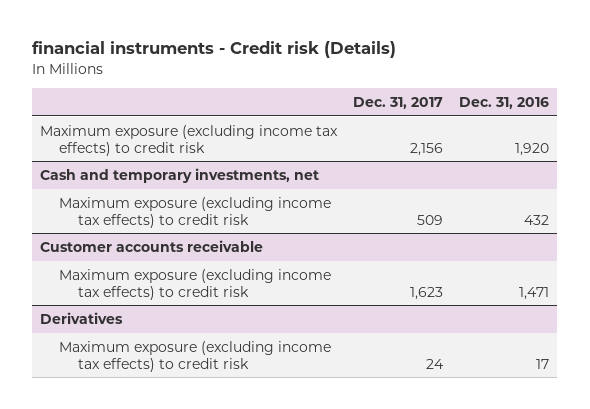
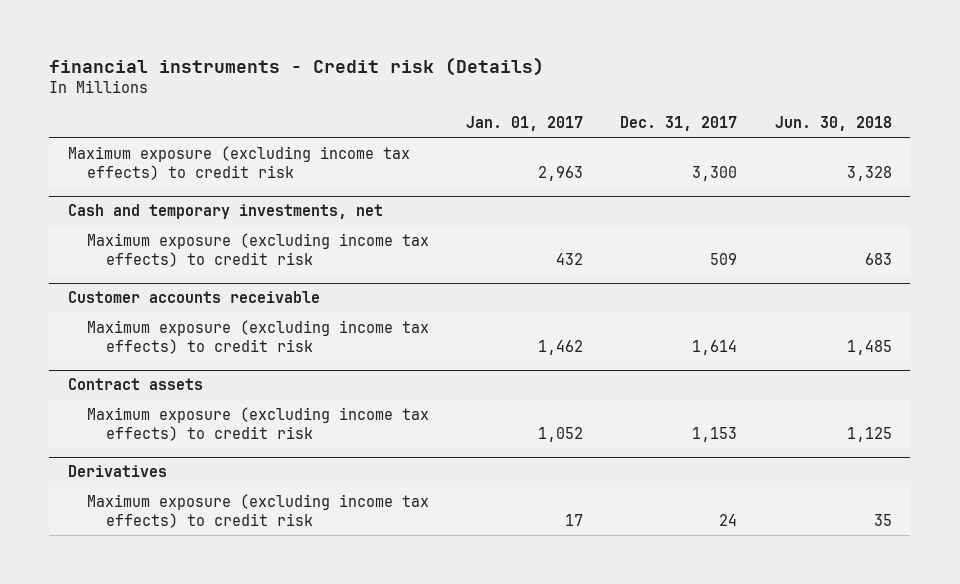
[459,96,550,109] Dec. 31, 2016 -> none
none -> [466,116,584,132] Jan. 01, 2017
none -> [774,116,892,132] Jun. 30, 2018
[410,142,444,156] 2,156 -> [692,165,738,181] 3,300
[410,286,444,300] 1,623 -> [692,339,738,355] 1,614
none -> [67,378,203,391] Contract assets
none -> [86,407,429,441] Maximum exposure (excluding income tax effects) to credit risk

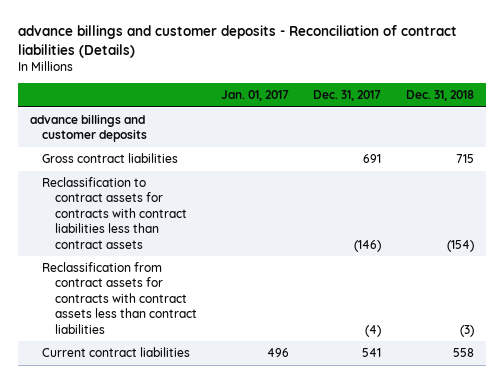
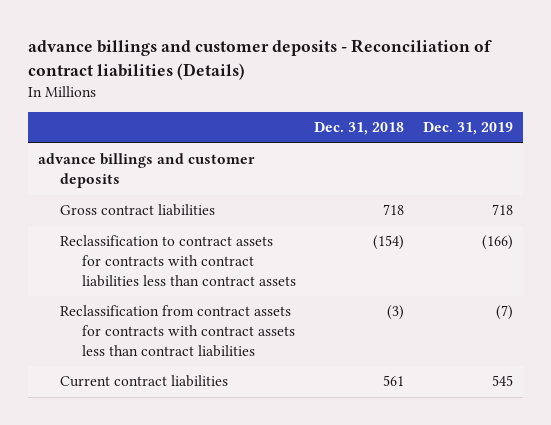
[221,89,290,101] Jan. 01, 2017 -> none
[313,89,382,101] Dec. 31, 2017 -> none
none -> [423,122,514,136] Dec. 31, 2019
[455,154,474,164] 715 -> [383,204,405,216] 718
[452,348,474,358] 558 -> [383,375,405,387] 561

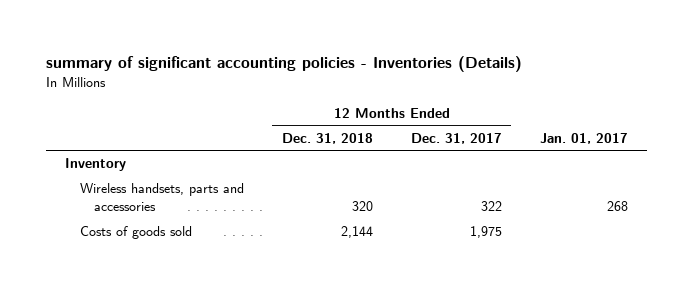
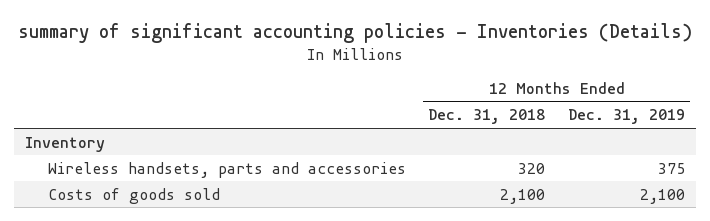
[410,132,502,144] Dec. 31, 2017 -> none
[539,132,628,144] Jan. 01, 2017 -> none
none -> [567,109,685,125] Dec. 31, 2019
[340,226,373,239] 2,144 -> [500,188,546,204] 2,100

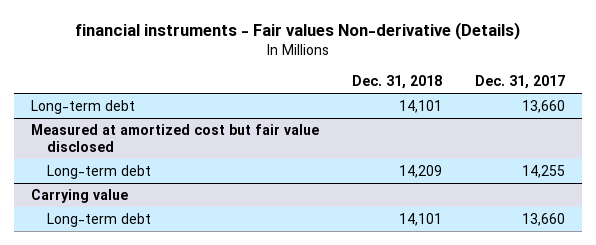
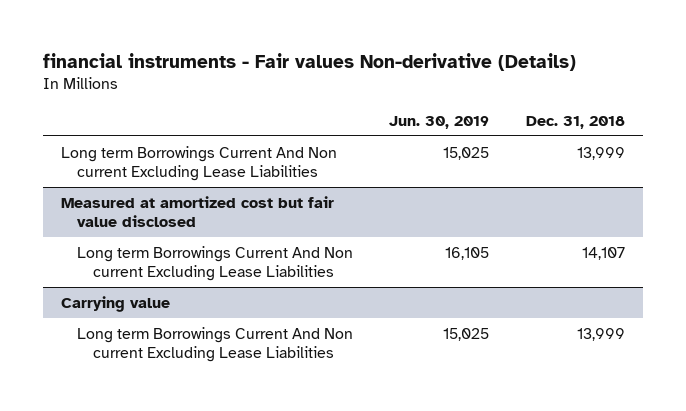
[475,75,566,90] Dec. 31, 2017 -> none
none -> [389,115,490,129] Jun. 30, 2019
[30,100,135,115] Long-term debt -> none
none -> [61,145,338,182] Long term Borrowings Current And Non current Excluding Lease Liabilities
[46,165,151,180] Long-term debt -> none
none -> [76,245,353,282] Long term Borrowings Current And Non current Excluding Lease Liabilities
[46,213,151,228] Long-term debt -> none
none -> [76,326,353,363] Long term Borrowings Current And Non current Excluding Lease Liabilities

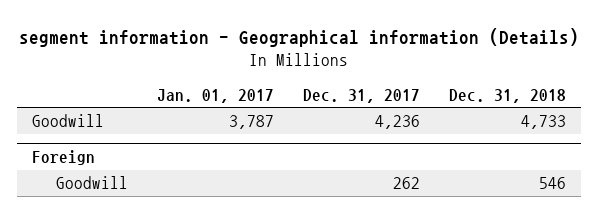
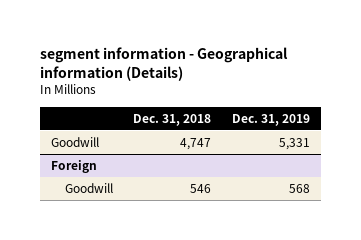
[157,88,275,103] Jan. 01, 2017 -> none
[303,88,421,103] Dec. 31, 2017 -> none
none -> [232,113,311,126] Dec. 31, 2019
[521,115,567,130] 4,733 -> [180,138,212,151] 4,747

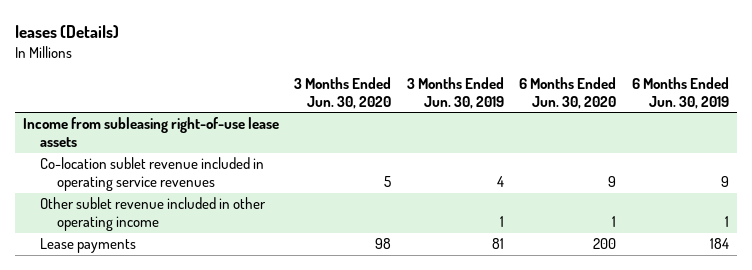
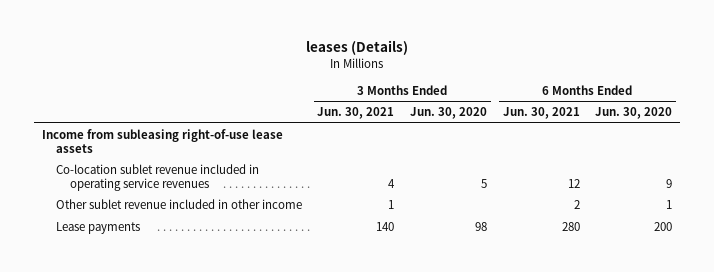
[406,77,504,109] 3 Months Ended Jun. 30, 2019 -> none
[632,77,730,109] 6 Months Ended Jun. 30, 2019 -> none
none -> [317,107,395,120] Jun. 30, 2021
none -> [502,107,580,120] Jun. 30, 2021
[40,197,267,231] Other sublet revenue included in other operating income -> [55,199,302,210] Other sublet revenue included in other income

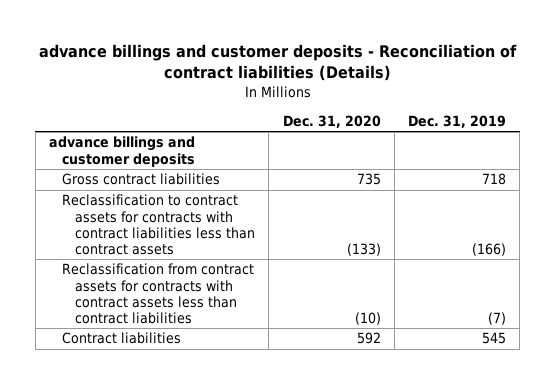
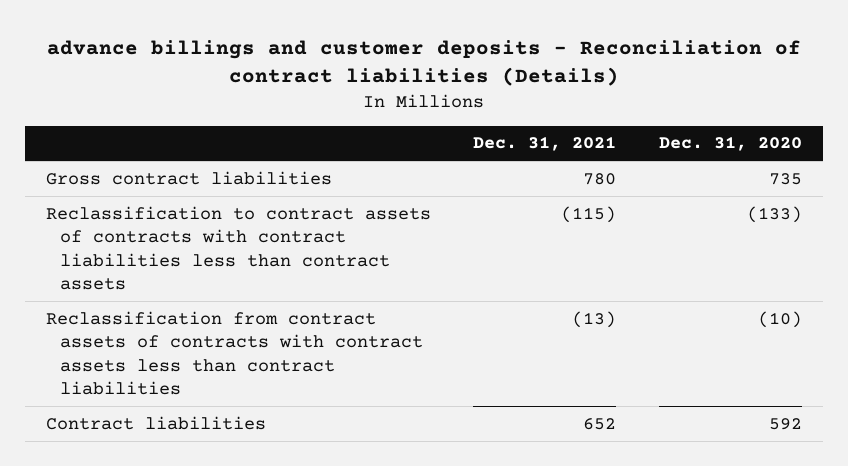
[408,114,507,128] Dec. 31, 2019 -> none
none -> [473,136,617,152] Dec. 31, 2021
[49,136,196,167] advance billings and customer deposits -> none
[62,194,256,256] Reclassification to contract assets for contracts with contract liabilities less than contract assets -> [46,205,432,291] Reclassification to contract assets of contracts with contract liabilities less than contract assets
[62,263,255,325] Reclassification from contract assets for contracts with contract assets less than contract liabilities -> [46,310,423,396] Reclassification from contract assets of contracts with contract assets less than contract liabilities

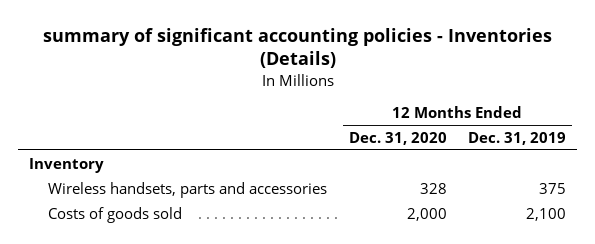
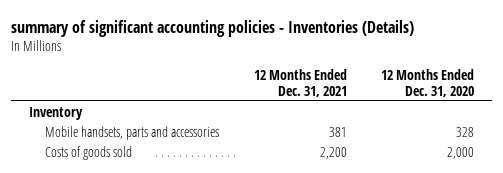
[468,131,567,145] Dec. 31, 2019 -> none
none -> [253,68,347,97] 12 Months Ended Dec. 31, 2021
[48,181,328,198] Wireless handsets, parts and accessories -> [44,125,219,140] Mobile handsets, parts and accessories

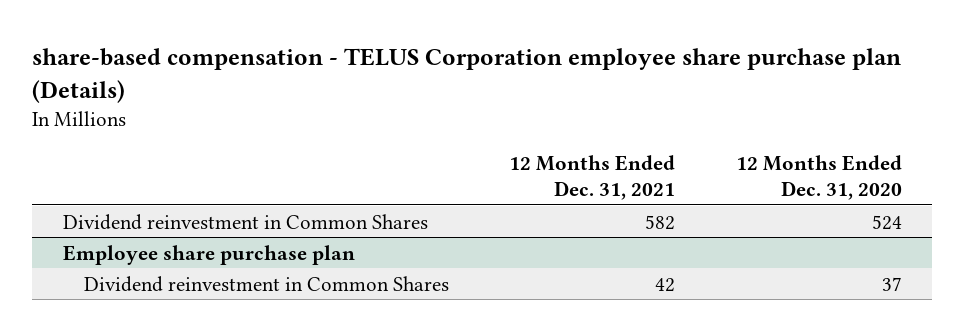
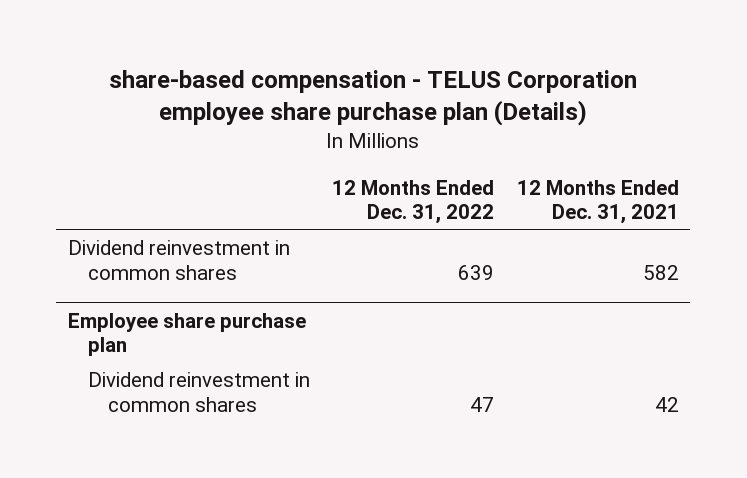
[735,155,902,201] 12 Months Ended Dec. 31, 2020 -> none
none -> [332,179,495,224] 12 Months Ended Dec. 31, 2022
[62,213,428,230] Dividend reinvestment in Common Shares -> [67,240,290,280] Dividend reinvestment in common shares
[83,275,449,292] Dividend reinvestment in Common Shares -> [87,372,310,412] Dividend reinvestment in common shares

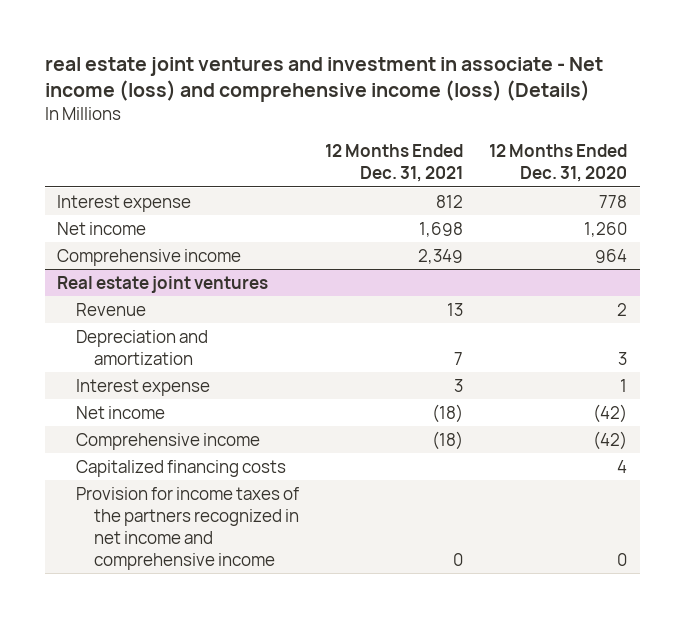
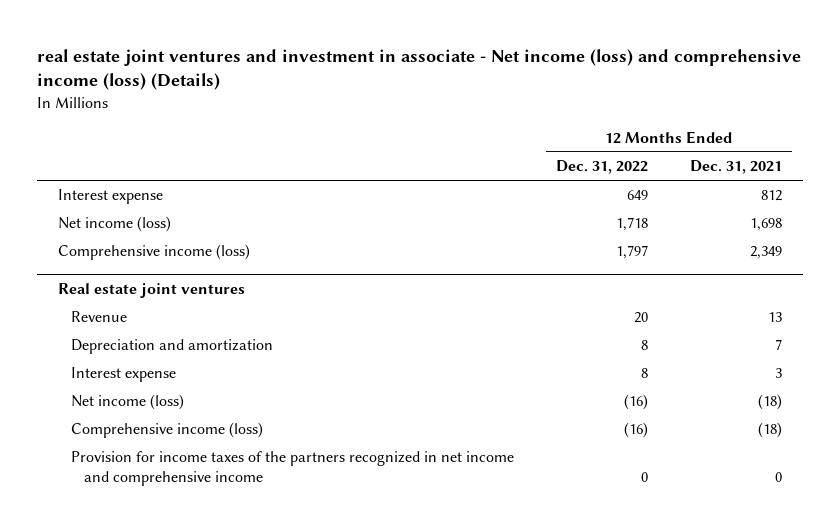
[488,144,627,183] 12 Months Ended Dec. 31, 2020 -> none
none -> [556,160,649,175] Dec. 31, 2022
[57,221,147,235] Net income -> [58,216,172,233] Net income (loss)
[57,248,242,266] Comprehensive income -> [58,244,251,261] Comprehensive income (loss)
[75,459,286,477] Capitalized financing costs -> none
[75,405,165,419] Net income -> [71,394,185,411] Net income (loss)
[75,432,260,450] Comprehensive income -> [71,422,264,439] Comprehensive income (loss)

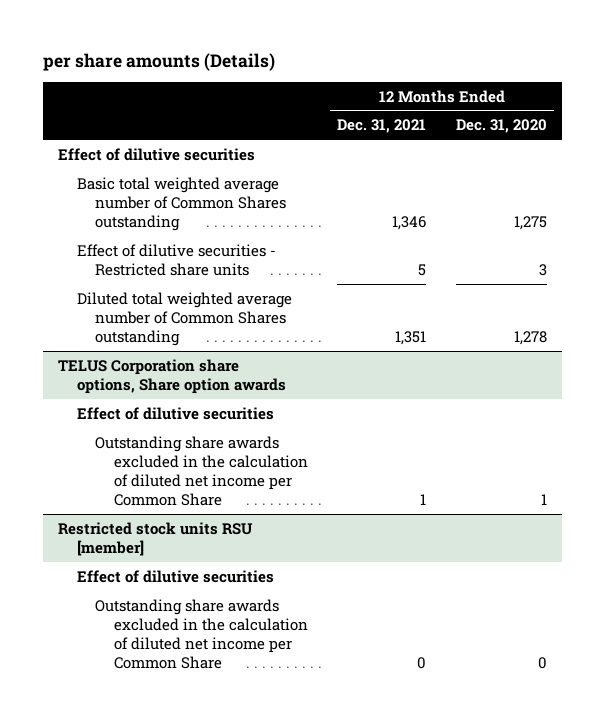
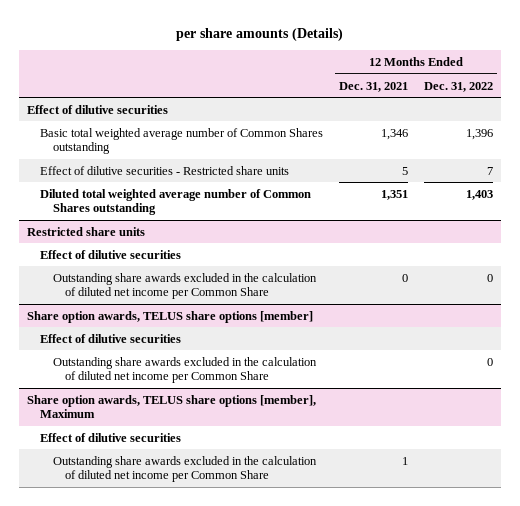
[455,119,547,134] Dec. 31, 2020 -> none
none -> [423,81,493,92] Dec. 31, 2022
[57,358,286,394] TELUS Corporation share options, Share option awards -> none
[76,406,274,420] Effect of dilutive securities -> none
[95,435,308,506] Outstanding share awards excluded in the calculation of diluted net income per Common Share -> none
[57,521,253,556] Restricted stock units RSU [member] -> [26,226,145,236] Restricted share units
none -> [26,310,313,323] Share option awards, TELUS share options [member]
none -> [39,333,181,343] Effect of dilutive securities
none -> [52,356,317,384] Outstanding share awards excluded in the calculation of diluted net income per Common Share
none -> [26,394,316,419] Share option awards, TELUS share options [member], Maximum
none -> [39,432,181,442] Effect of dilutive securities
none -> [52,455,317,483] Outstanding share awards excluded in the calculation of diluted net income per Common Share

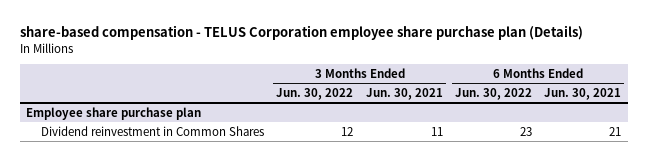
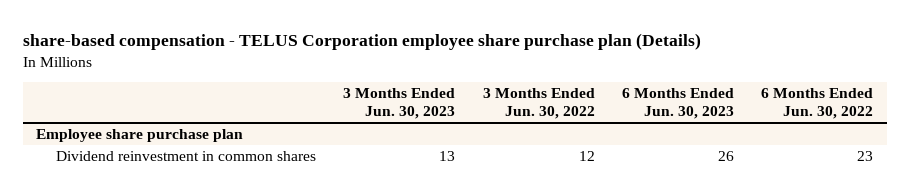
[365,87,443,100] Jun. 30, 2021 -> none
[544,87,622,100] Jun. 30, 2021 -> none
none -> [343,88,456,119] 3 Months Ended Jun. 30, 2023
none -> [622,88,735,119] 6 Months Ended Jun. 30, 2023
[41,125,265,136] Dividend reinvestment in Common Shares -> [55,151,316,162] Dividend reinvestment in common shares

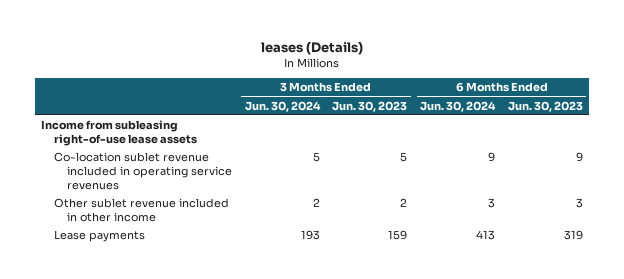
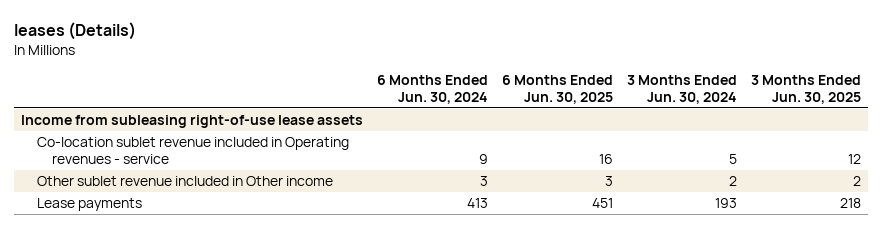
[332,100,408,112] Jun. 30, 2023 -> none
[508,100,584,112] Jun. 30, 2023 -> none
none -> [502,74,614,104] 6 Months Ended Jun. 30, 2025
none -> [751,74,862,104] 3 Months Ended Jun. 30, 2025
[53,152,232,190] Co-location sublet revenue included in operating service revenues -> [36,137,349,165] Co-location sublet revenue included in Operating revenues - service
[53,198,229,223] Other sublet revenue included in other income -> [36,176,333,187] Other sublet revenue included in Other income

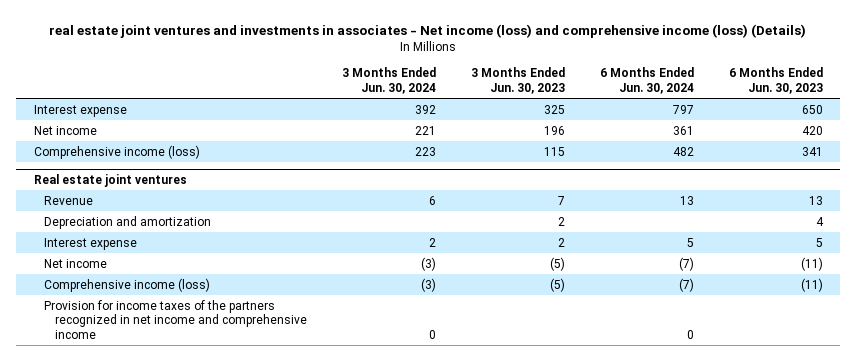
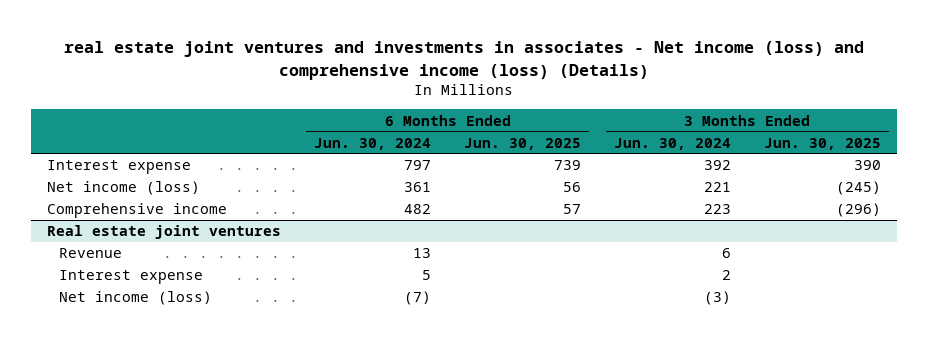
[470,67,565,94] 3 Months Ended Jun. 30, 2023 -> none
[728,67,823,94] 6 Months Ended Jun. 30, 2023 -> none
none -> [464,137,582,150] Jun. 30, 2025
none -> [763,137,881,150] Jun. 30, 2025
[33,125,97,135] Net income -> [47,181,201,196] Net income (loss)
[33,144,200,159] Comprehensive income (loss) -> [47,203,228,219] Comprehensive income
[44,215,212,229] Depreciation and amortization -> none
[44,277,211,292] Comprehensive income (loss) -> none
[44,299,308,339] Provision for income taxes of the partners recognized in net income and comprehensive income -> none
[44,258,108,268] Net income -> [58,291,212,306] Net income (loss)

